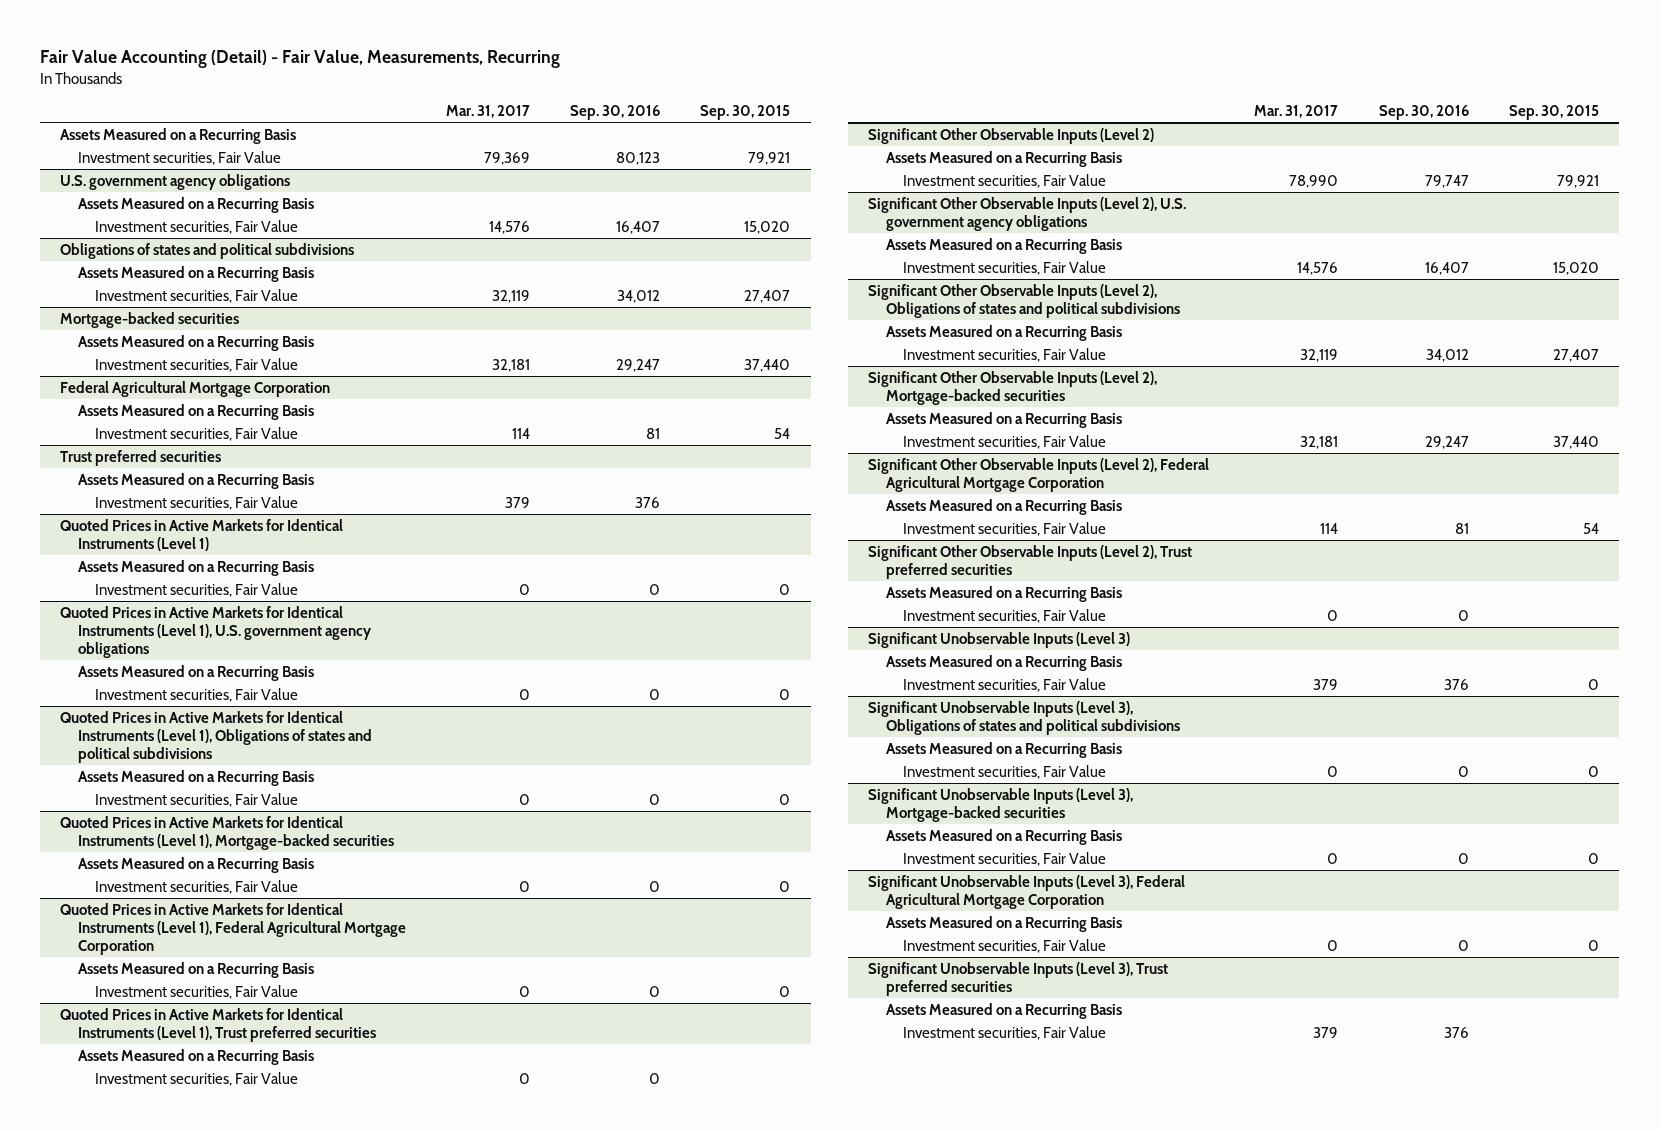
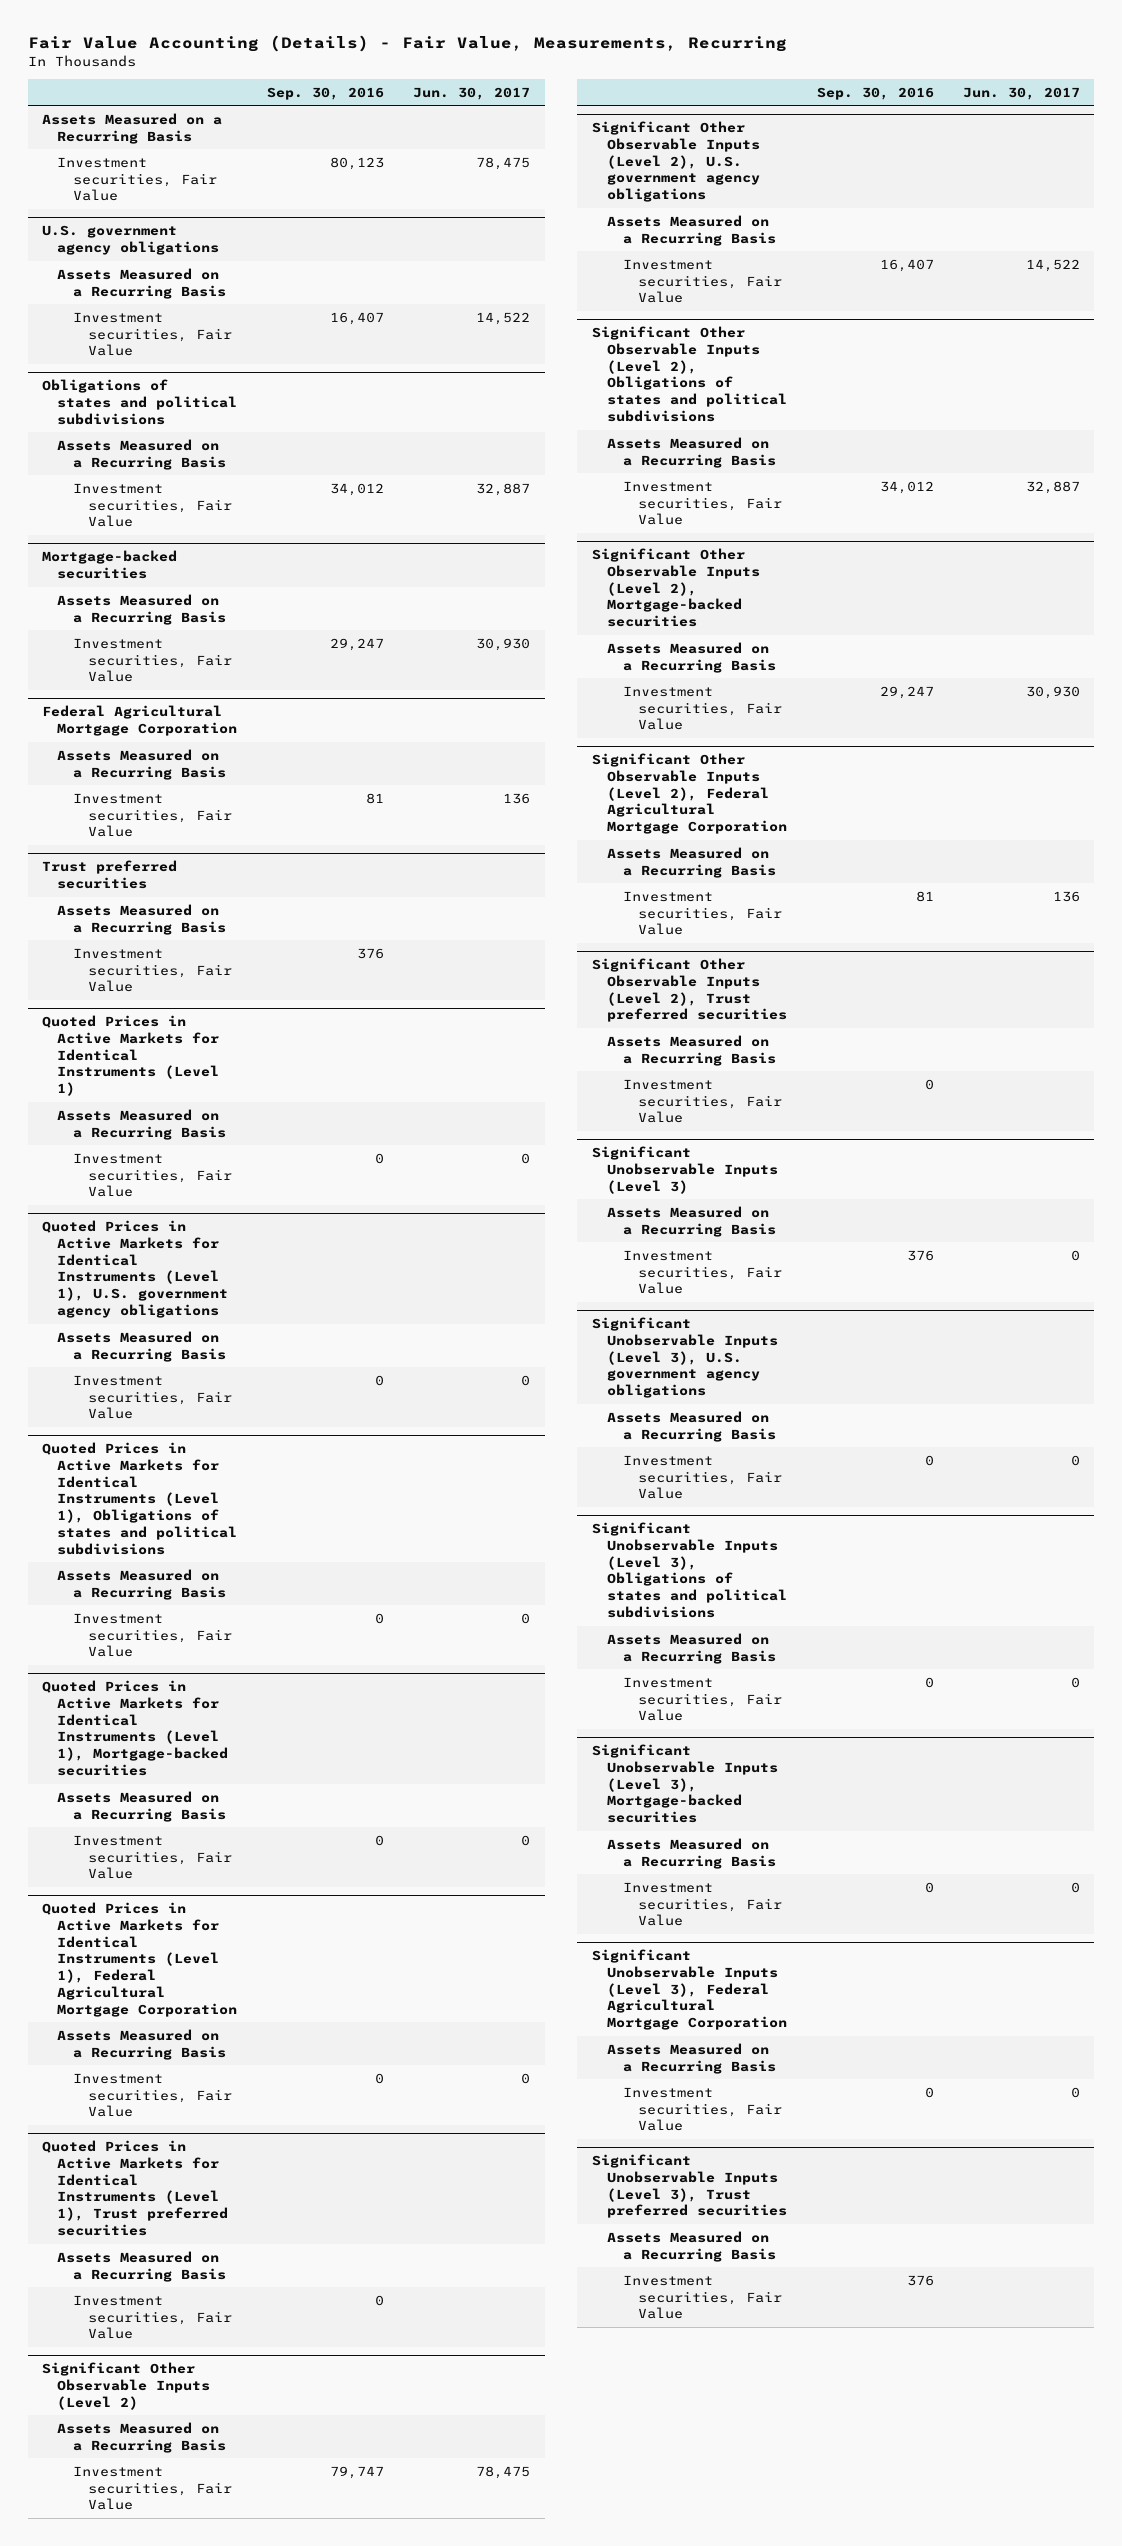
[40,50,561,69] Fair Value Accounting (Detail) - Fair Value, Measurements, Recurring -> [27,34,787,52] Fair Value Accounting (Details) - Fair Value, Measurements, Recurring
[445,104,530,118] Mar. 31, 2017 -> none
[700,104,791,120] Sep. 30, 2015 -> none
none -> [412,86,530,100] Jun. 30, 2017
none -> [592,1317,779,1399] Significant Unobservable Inputs (Level 3), U.S. government agency obligations
none -> [607,1410,776,1442] Assets Measured on a Recurring Basis
none -> [622,1454,783,1500] Investment securities, Fair Value

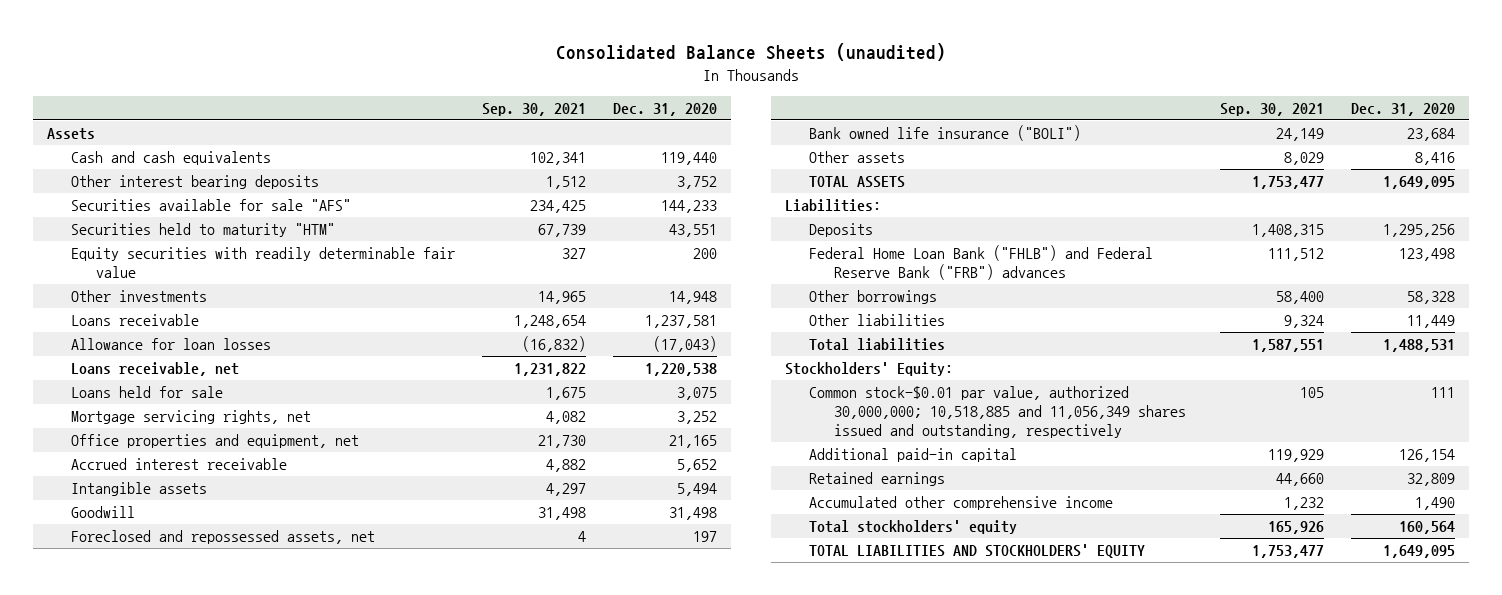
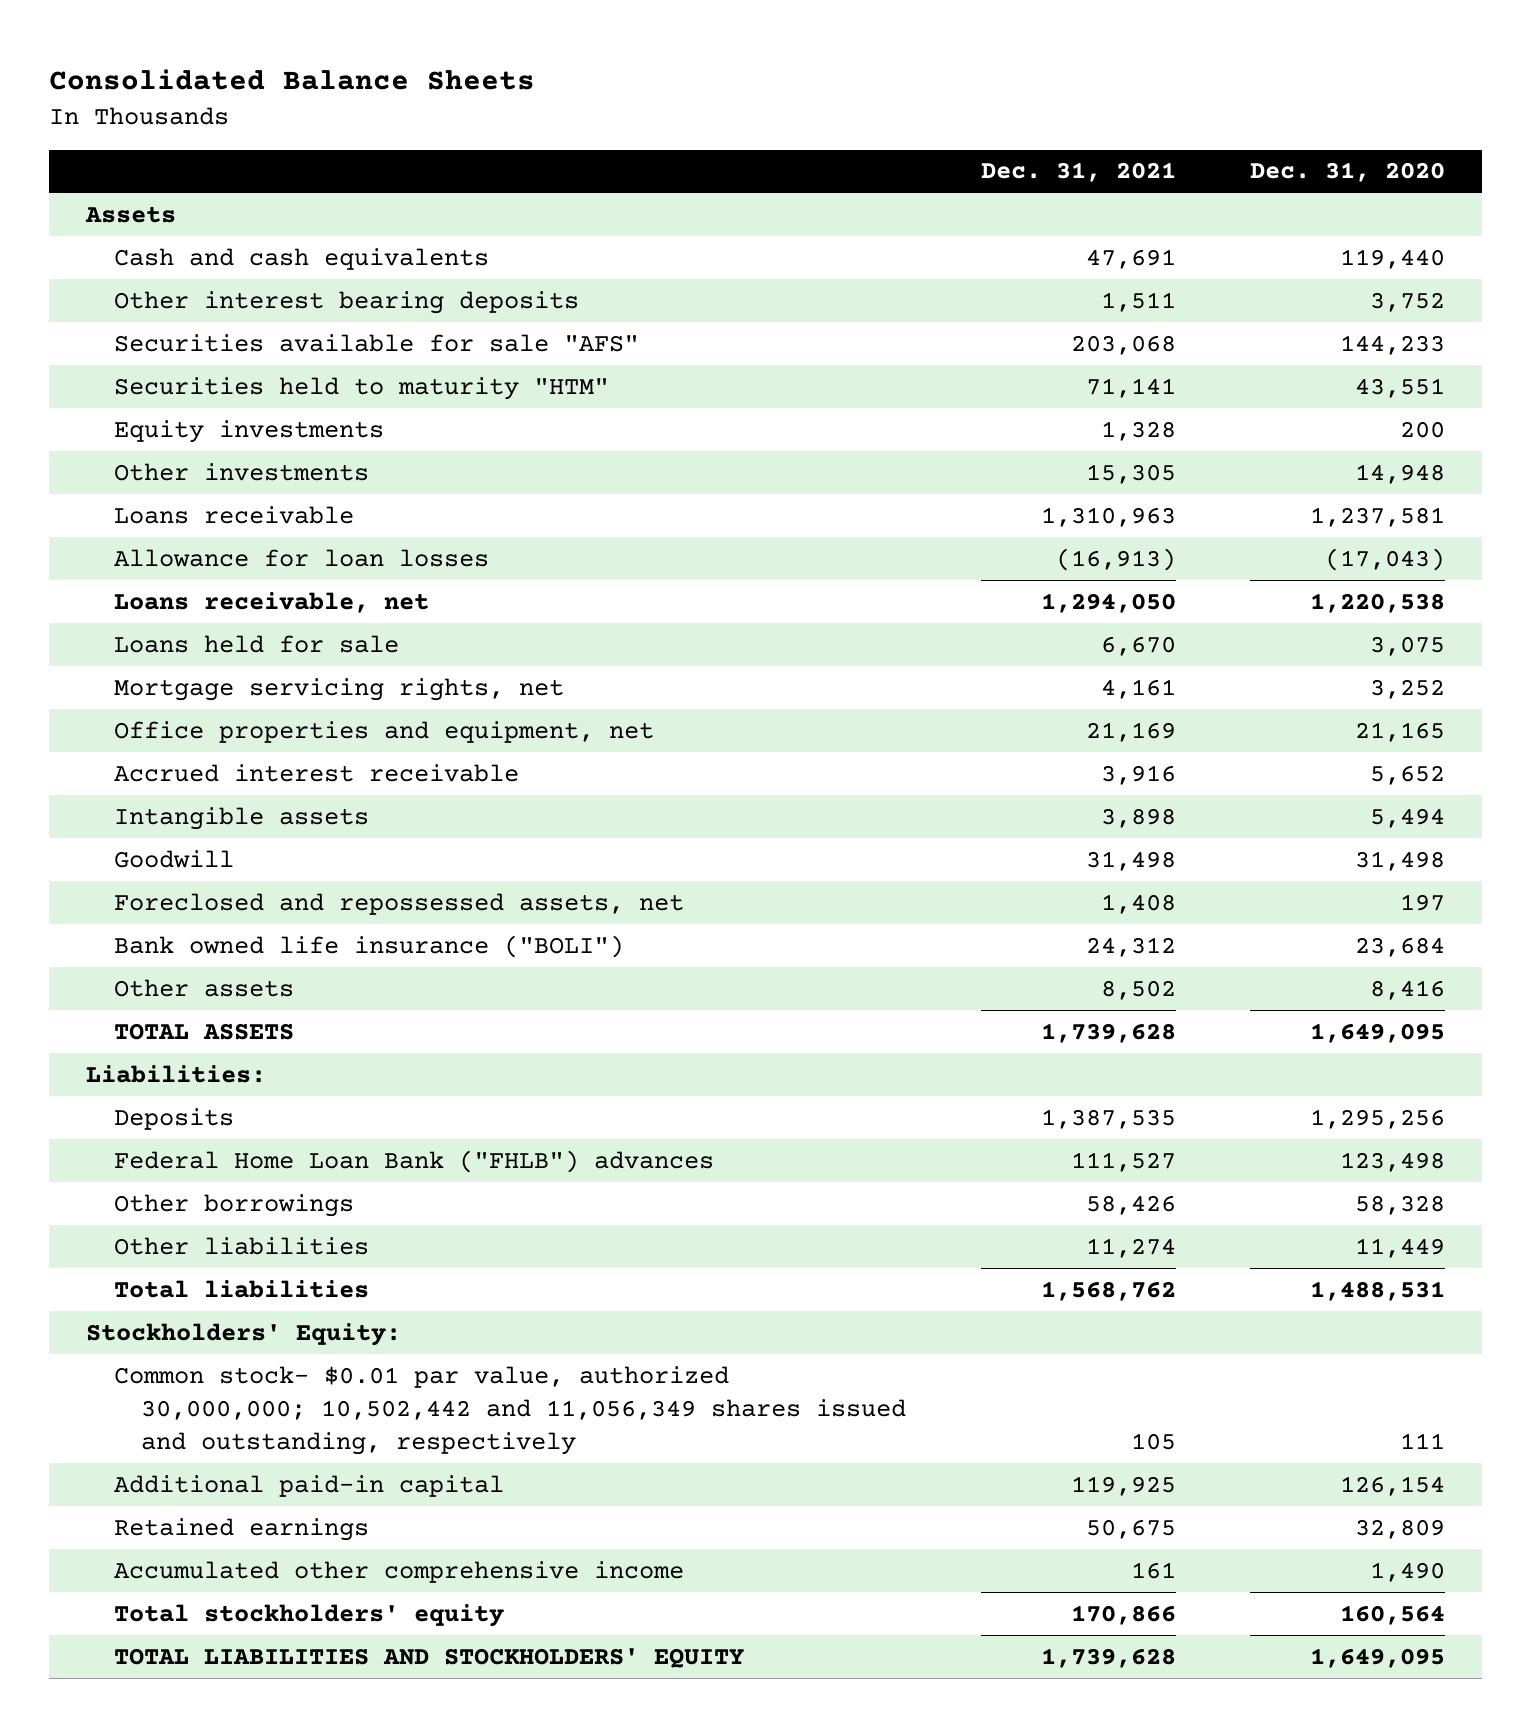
[555,43,946,62] Consolidated Balance Sheets (unaudited) -> [49,69,536,91] Consolidated Balance Sheets
[482,103,587,117] Sep. 30, 2021 -> none
none -> [980,162,1176,183] Dec. 31, 2021
[71,246,456,279] Equity securities with readily determinable fair value -> none
none -> [113,419,384,443] Equity investments
[809,244,1154,281] Federal Home Loan Bank ("FHLB") and Federal Reserve Bank ("FRB") advances -> [113,1149,714,1173] Federal Home Loan Bank ("FHLB") advances
[809,385,1187,439] Common stock-$0.01 par value, authorized 30,000,000; 10,518,885 and 11,056,349 shares issued and outstanding, respectively -> [113,1365,907,1456] Common stock- $0.01 par value, authorized 30,000,000; 10,502,442 and 11,056,349 shares issued and outstanding, respectively

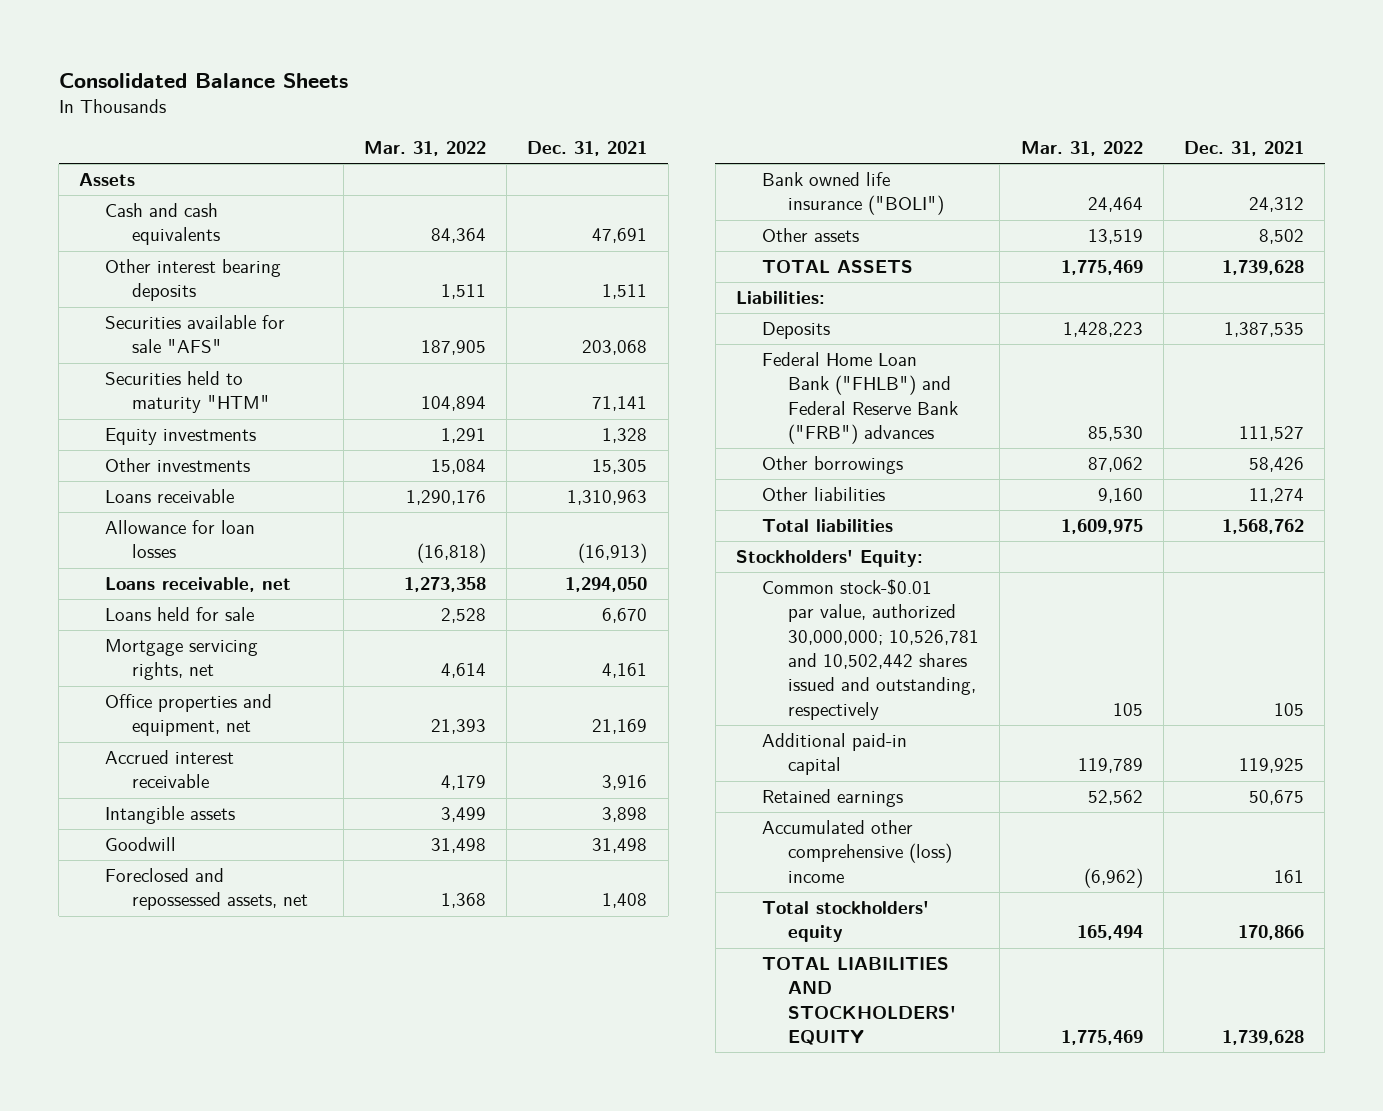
[1249,162,1445,183] Dec. 31, 2020 -> none
none -> [364,141,487,157] Mar. 31, 2022
[113,1149,714,1173] Federal Home Loan Bank ("FHLB") advances -> [762,352,959,445] Federal Home Loan Bank ("FHLB") and Federal Reserve Bank ("FRB") advances
[113,1365,907,1456] Common stock- $0.01 par value, authorized 30,000,000; 10,502,442 and 11,056,349 shares issued and outstanding, respectively -> [762,579,980,720] Common stock-$0.01 par value, authorized 30,000,000; 10,526,781 and 10,502,442 shares issued and outstanding, respectively
[113,1560,684,1583] Accumulated other comprehensive income -> [762,820,953,883] Accumulated other comprehensive (loss) income

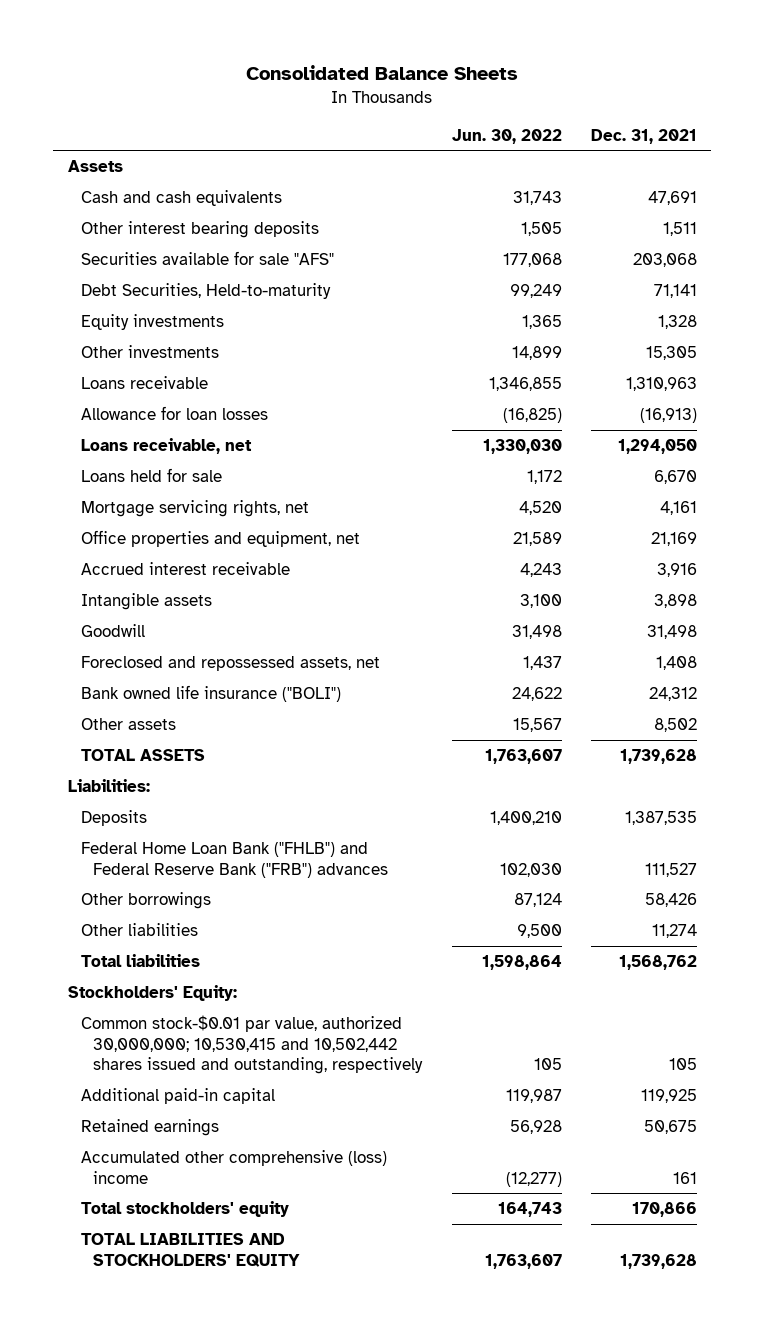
[364,141,487,157] Mar. 31, 2022 -> none
none -> [451,128,562,144] Jun. 30, 2022
[105,371,270,414] Securities held to maturity "HTM" -> [80,283,331,300] Debt Securities, Held-to-maturity
[762,579,980,720] Common stock-$0.01 par value, authorized 30,000,000; 10,526,781 and 10,502,442 shares issued and outstanding, respectively -> [80,1015,424,1075] Common stock-$0.01 par value, authorized 30,000,000; 10,530,415 and 10,502,442 shares issued and outstanding, respectively

